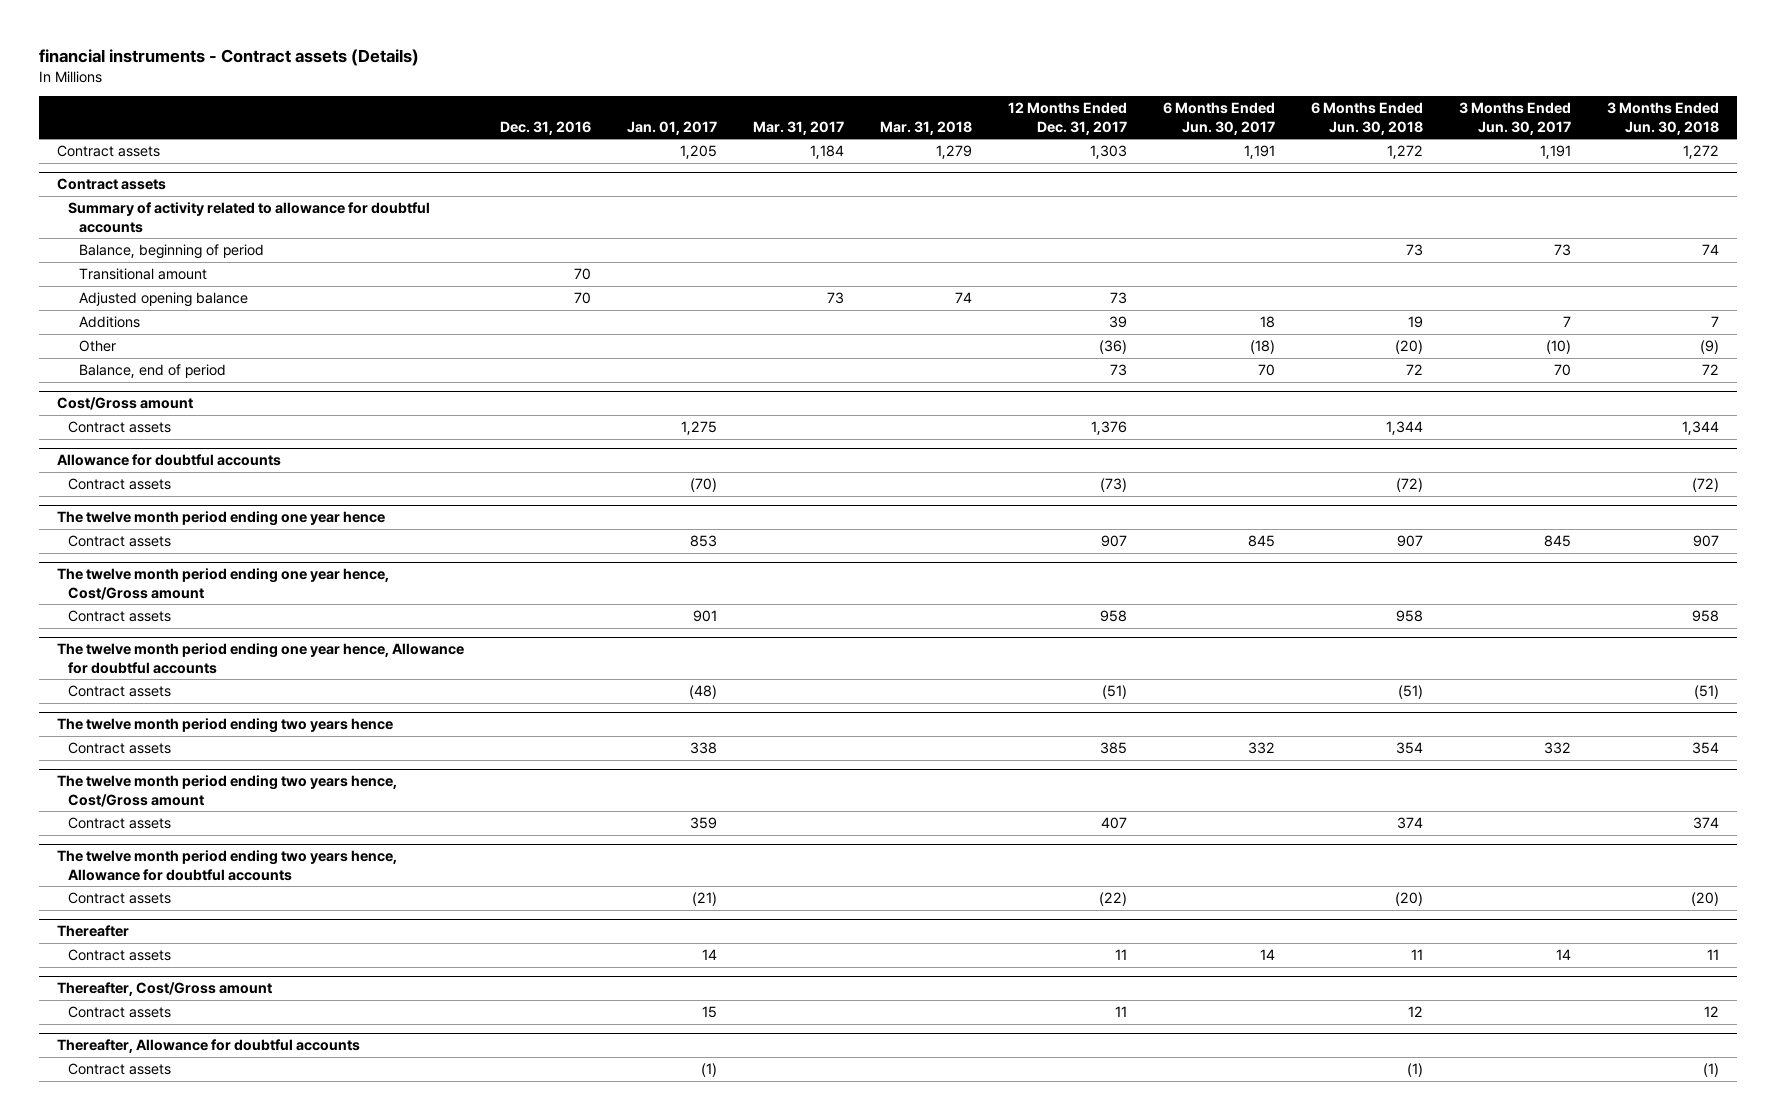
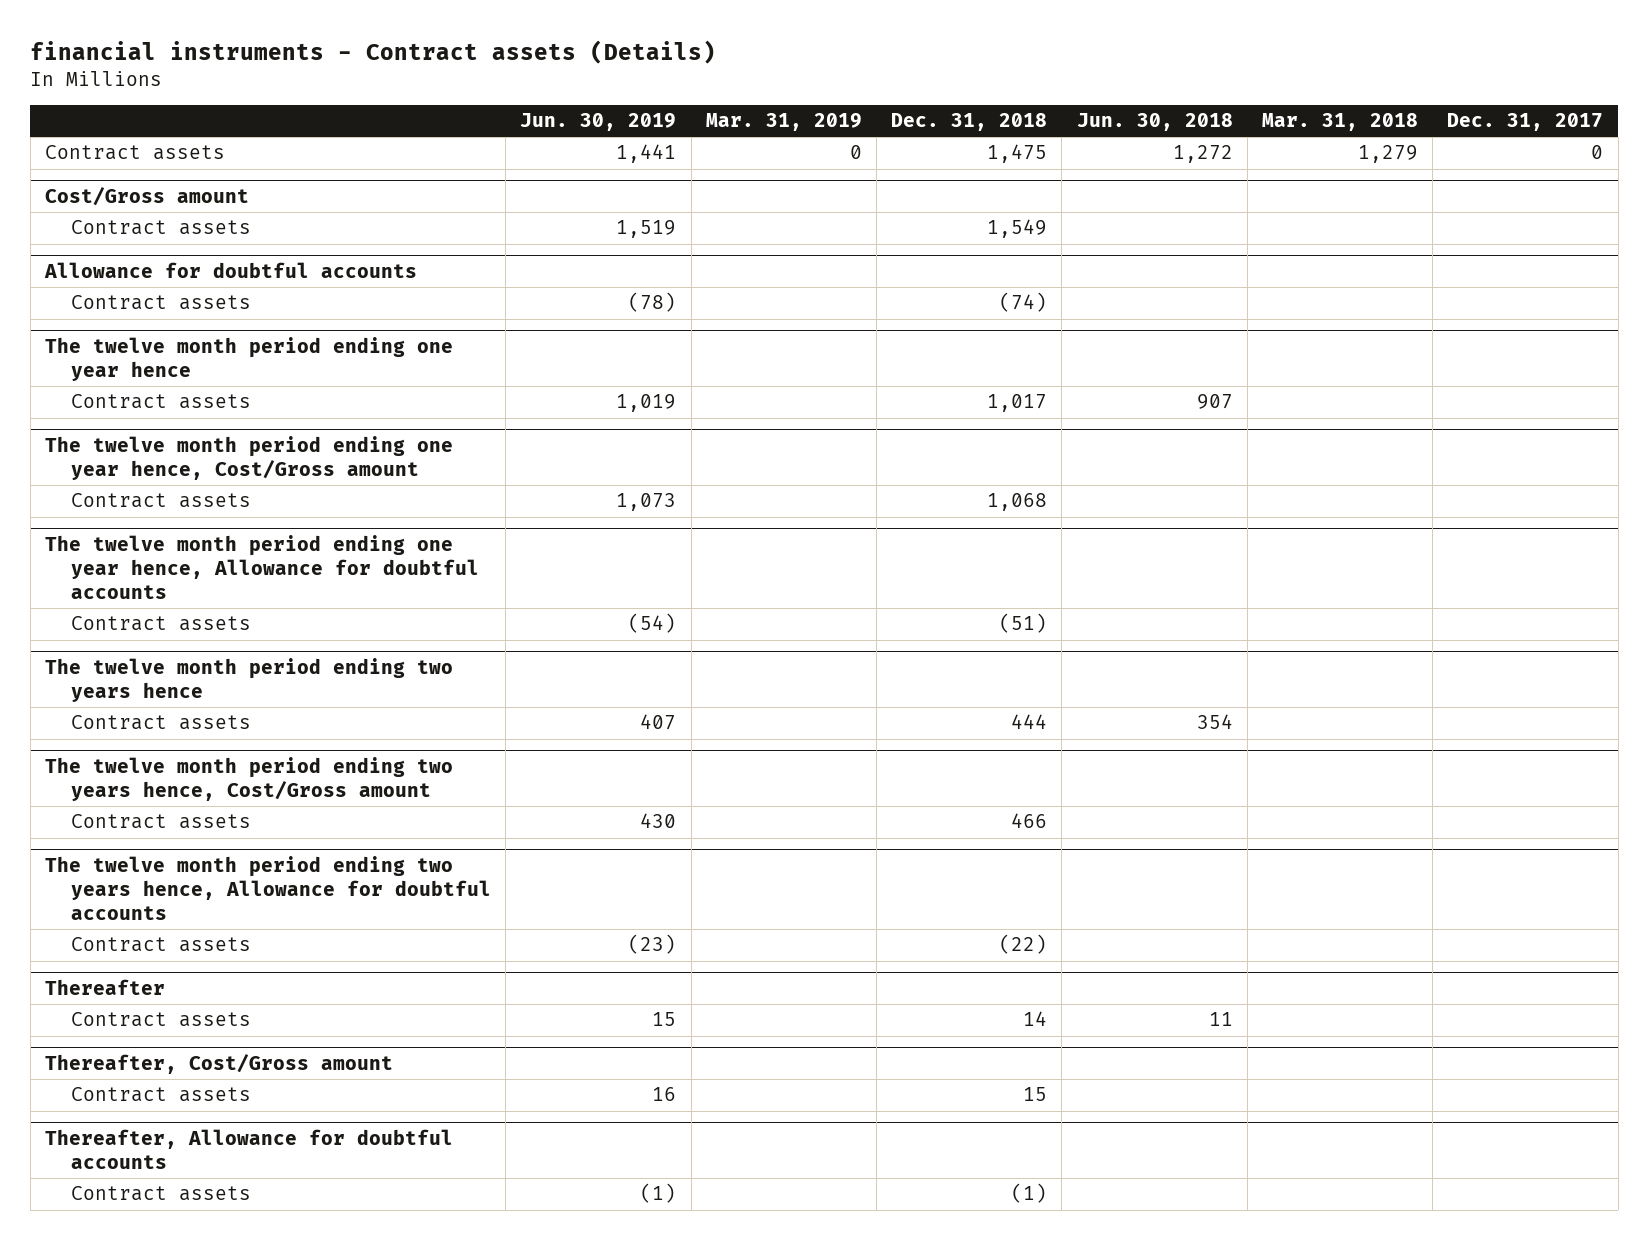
[500,120,592,135] Dec. 31, 2016 -> none
[627,120,718,135] Jan. 01, 2017 -> none
[753,120,845,135] Mar. 31, 2017 -> none
[1008,102,1128,135] 12 Months Ended Dec. 31, 2017 -> none
[1163,102,1276,135] 6 Months Ended Jun. 30, 2017 -> none
[1311,102,1424,135] 6 Months Ended Jun. 30, 2018 -> none
[1459,102,1572,135] 3 Months Ended Jun. 30, 2017 -> none
[1607,102,1720,135] 3 Months Ended Jun. 30, 2018 -> none
none -> [520,113,677,132] Jun. 30, 2019
none -> [705,113,862,132] Mar. 31, 2019
none -> [891,113,1048,132] Dec. 31, 2018
none -> [1076,113,1233,132] Jun. 30, 2018
none -> [1447,113,1604,132] Dec. 31, 2017
[57,178,167,191] Contract assets -> none
[68,202,431,233] Summary of activity related to allowance for doubtful accounts -> none
[79,244,265,260] Balance, beginning of period -> none
[79,268,208,281] Transitional amount -> none
[79,292,249,308] Adjusted opening balance -> none
[79,316,141,329] Additions -> none
[79,340,117,353] Other -> none
[79,364,227,379] Balance, end of period -> none

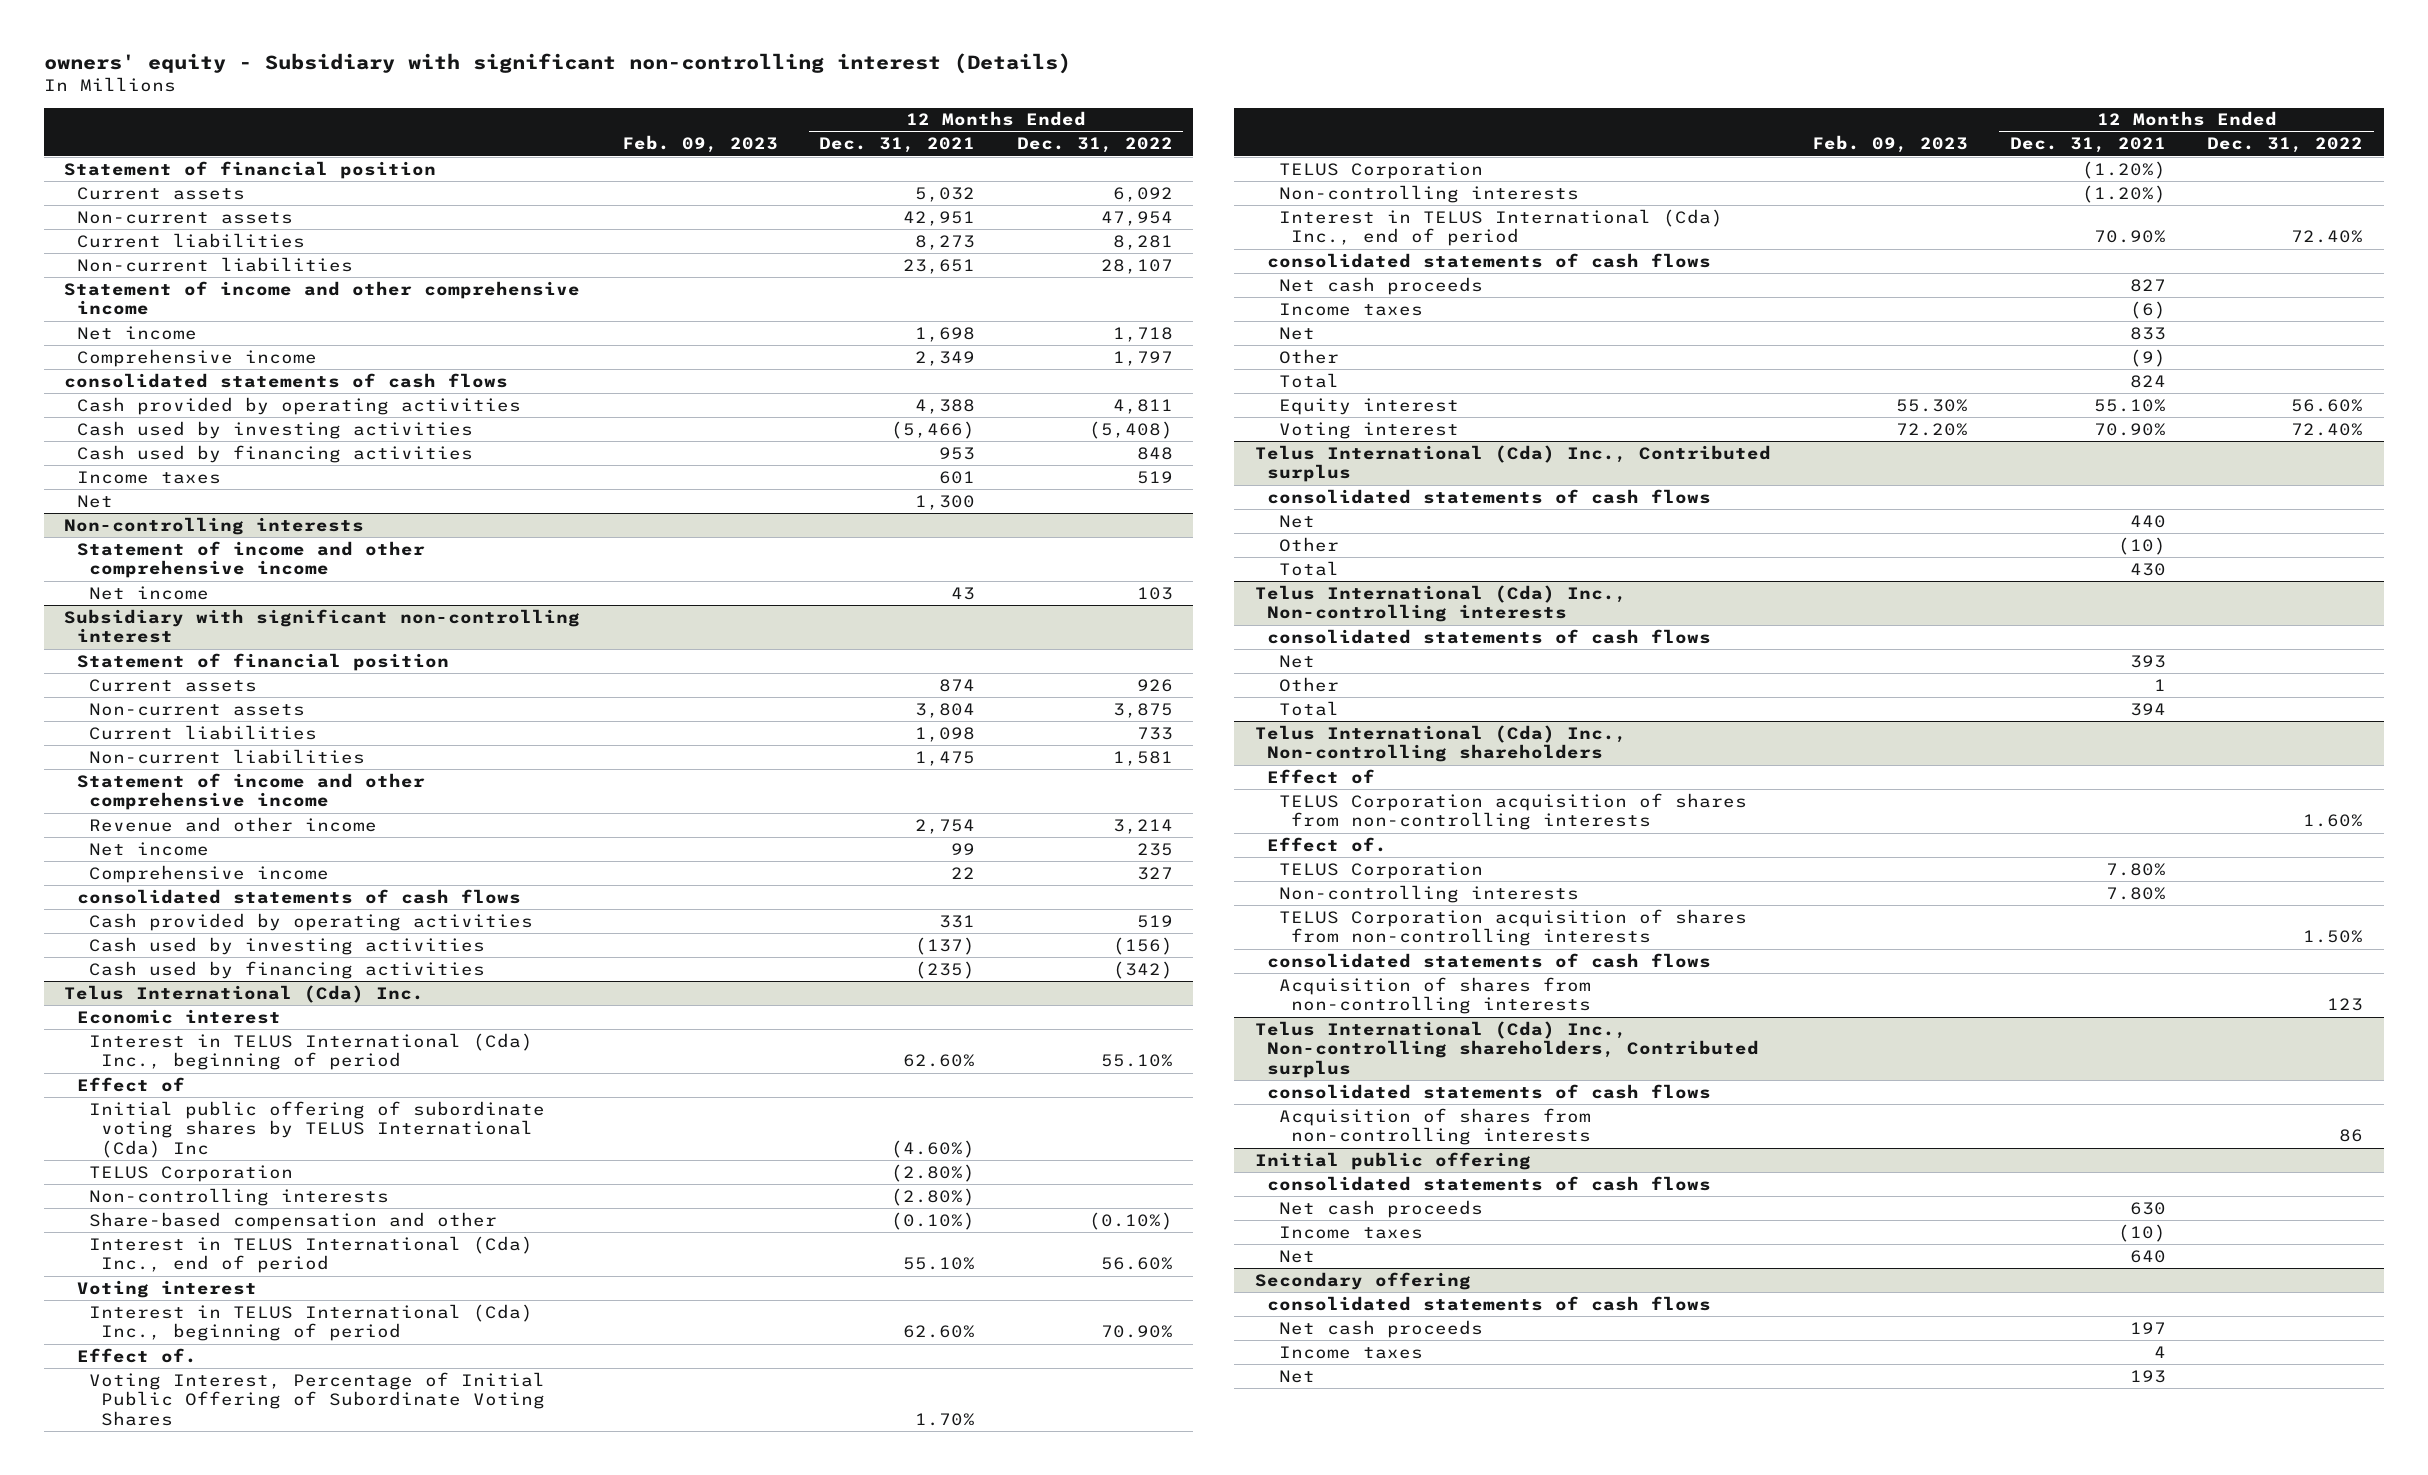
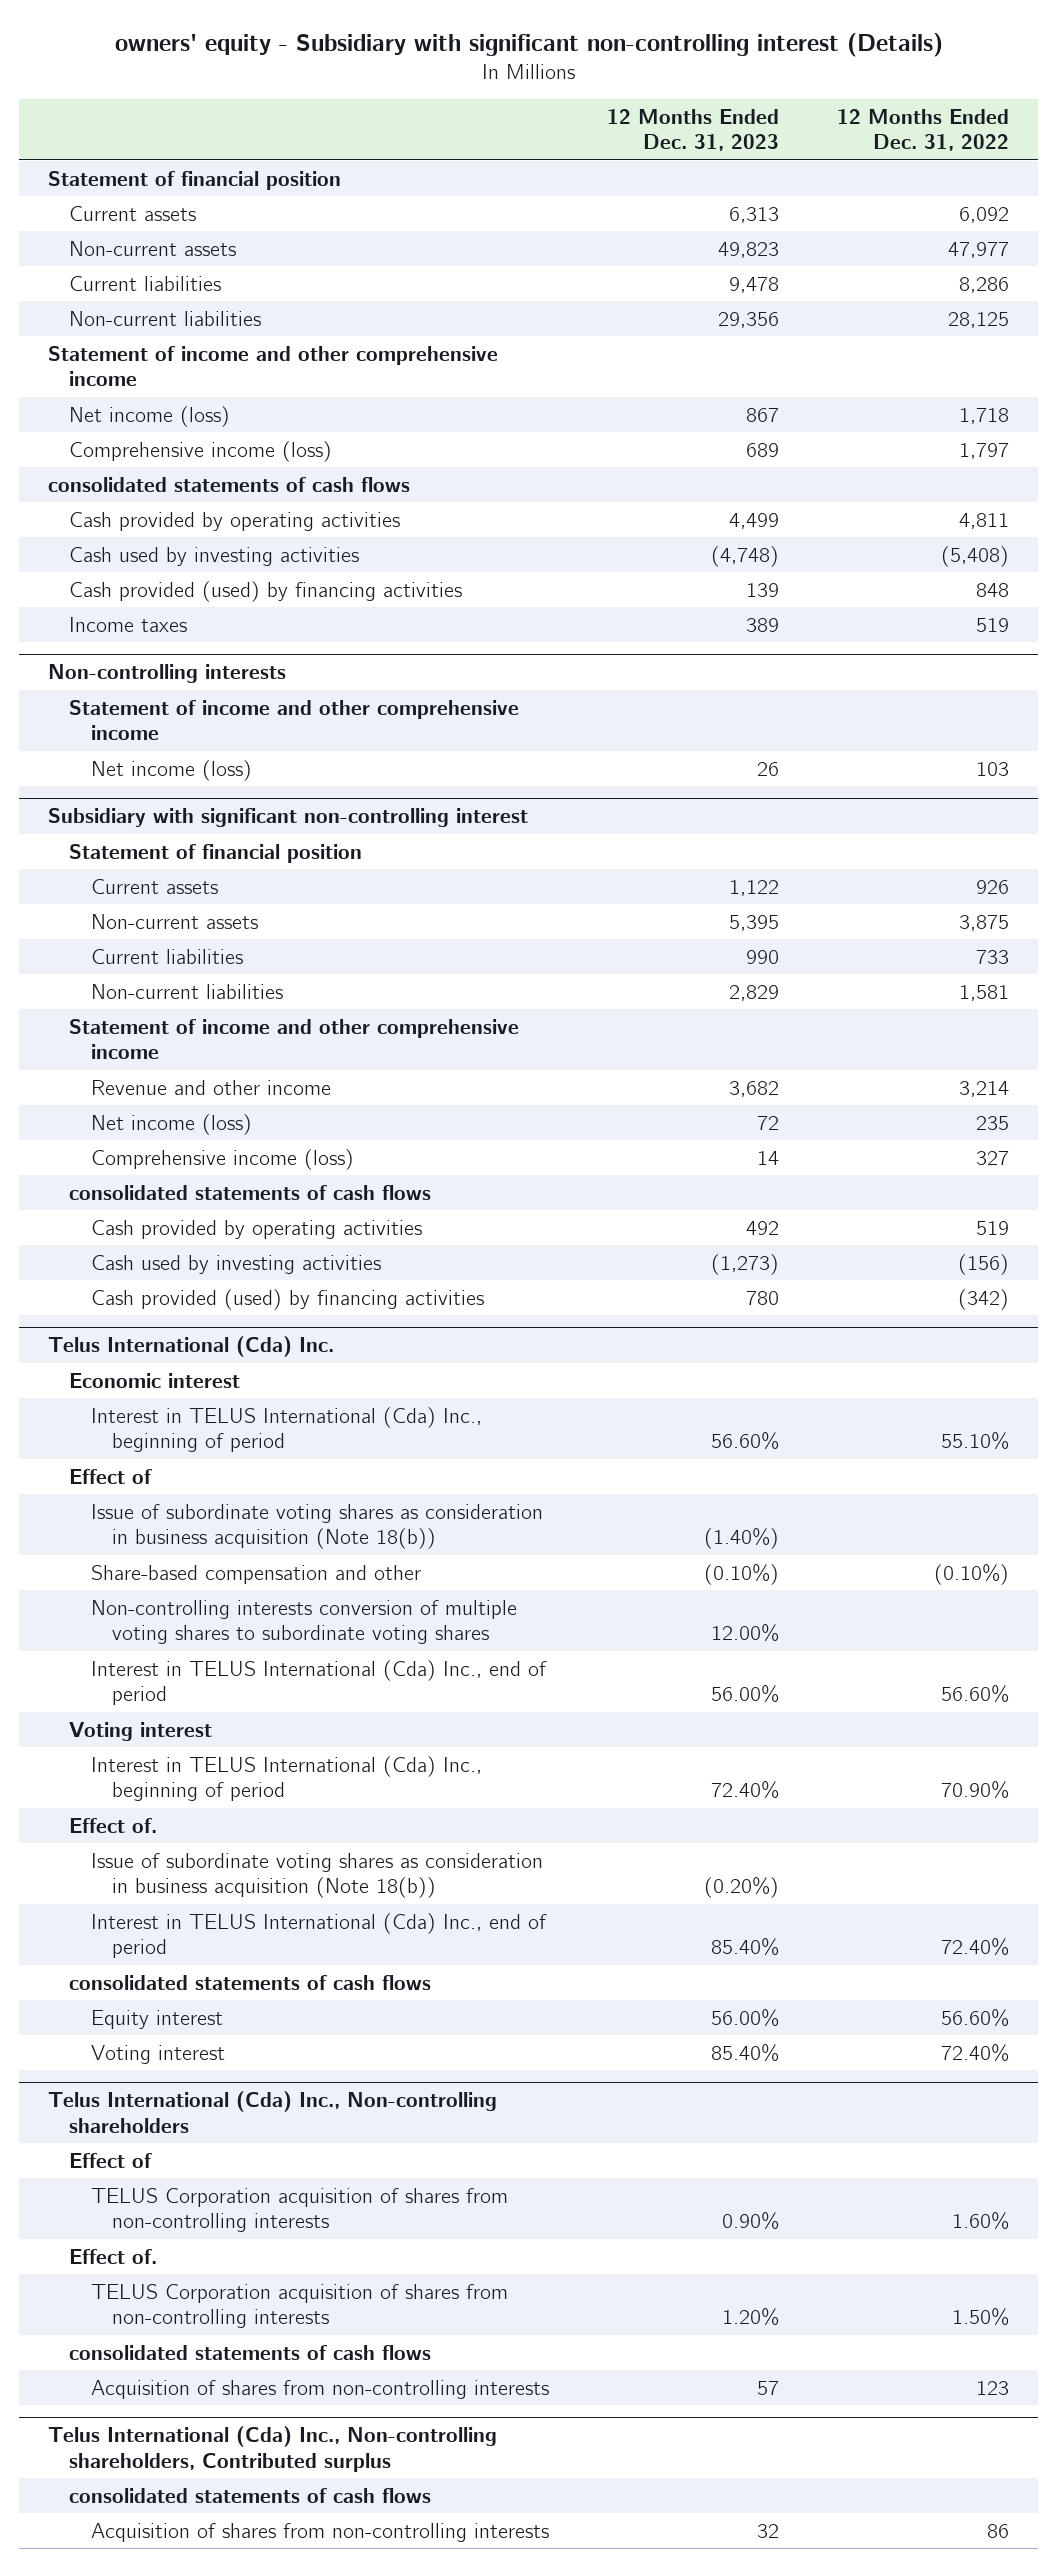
[621,135,778,154] Feb. 09, 2023 -> none
[819,137,976,154] Dec. 31, 2021 -> none
none -> [606,109,779,152] 12 Months Ended Dec. 31, 2023
[1100,210,1173,226] 47,954 -> [948,241,1010,258] 47,977
[1112,234,1173,250] 8,281 -> [959,276,1010,293] 8,286
[1100,258,1173,274] 28,107 -> [948,311,1010,328] 28,125
[76,325,197,340] Net income -> [69,405,231,427] Net income (loss)
[76,348,317,367] Comprehensive income -> [69,440,333,462] Comprehensive income (loss)
[76,444,473,463] Cash used by financing activities -> [69,580,463,602] Cash provided (used) by financing activities
[76,494,113,508] Net -> none
[88,585,209,600] Net income -> [90,759,252,781] Net income (loss)
[88,841,209,856] Net income -> [90,1113,252,1135] Net income (loss)
[88,864,329,883] Comprehensive income -> [90,1148,354,1170] Comprehensive income (loss)
[88,960,485,979] Cash used by financing activities -> [90,1288,484,1310] Cash provided (used) by financing activities
[88,1100,545,1159] Initial public offering of subordinate voting shares by TELUS International (Cda) Inc -> none
[88,1164,293,1182] TELUS Corporation -> none
[88,1187,389,1206] Non-controlling interests -> none
none -> [90,1503,543,1549] Issue of subordinate voting shares as consideration in business acquisition (Note 18(b))
none -> [90,1599,517,1644] Non-controlling interests conversion of multiple voting shares to subordinate voting shares
[88,1371,545,1427] Voting Interest, Percentage of Initial Public Offering of Subordinate Voting Shares -> none
[1279,161,1484,179] TELUS Corporation -> none
[1279,184,1580,203] Non-controlling interests -> none
none -> [90,1852,543,1898] Issue of subordinate voting shares as consideration in business acquisition (Note 18(b))
[1279,276,1484,295] Net cash proceeds -> none
[1279,302,1424,316] Income taxes -> none
[1279,326,1316,340] Net -> none
[1279,348,1340,364] Other -> none
[1279,372,1340,388] Total -> none
[1255,444,1772,483] Telus International (Cda) Inc., Contributed surplus -> none
[1267,488,1712,504] consolidated statements of cash flows -> none
[1279,514,1316,528] Net -> none
[1279,536,1340,552] Other -> none
[1279,560,1340,576] Total -> none
[1255,584,1628,623] Telus International (Cda) Inc., Non-controlling interests -> none
[1267,628,1712,644] consolidated statements of cash flows -> none
[1279,654,1316,668] Net -> none
[1279,676,1340,692] Other -> none
[1279,700,1340,716] Total -> none
[1279,861,1484,879] TELUS Corporation -> none
[1279,884,1580,903] Non-controlling interests -> none
[1255,1151,1532,1170] Initial public offering -> none
[1267,1175,1712,1191] consolidated statements of cash flows -> none
[1279,1199,1484,1218] Net cash proceeds -> none
[1279,1225,1424,1239] Income taxes -> none
[1279,1249,1316,1263] Net -> none
[1255,1271,1472,1290] Secondary offering -> none
[1267,1295,1712,1311] consolidated statements of cash flows -> none
[1279,1319,1484,1338] Net cash proceeds -> none
[1279,1345,1424,1359] Income taxes -> none
[1279,1369,1316,1383] Net -> none

